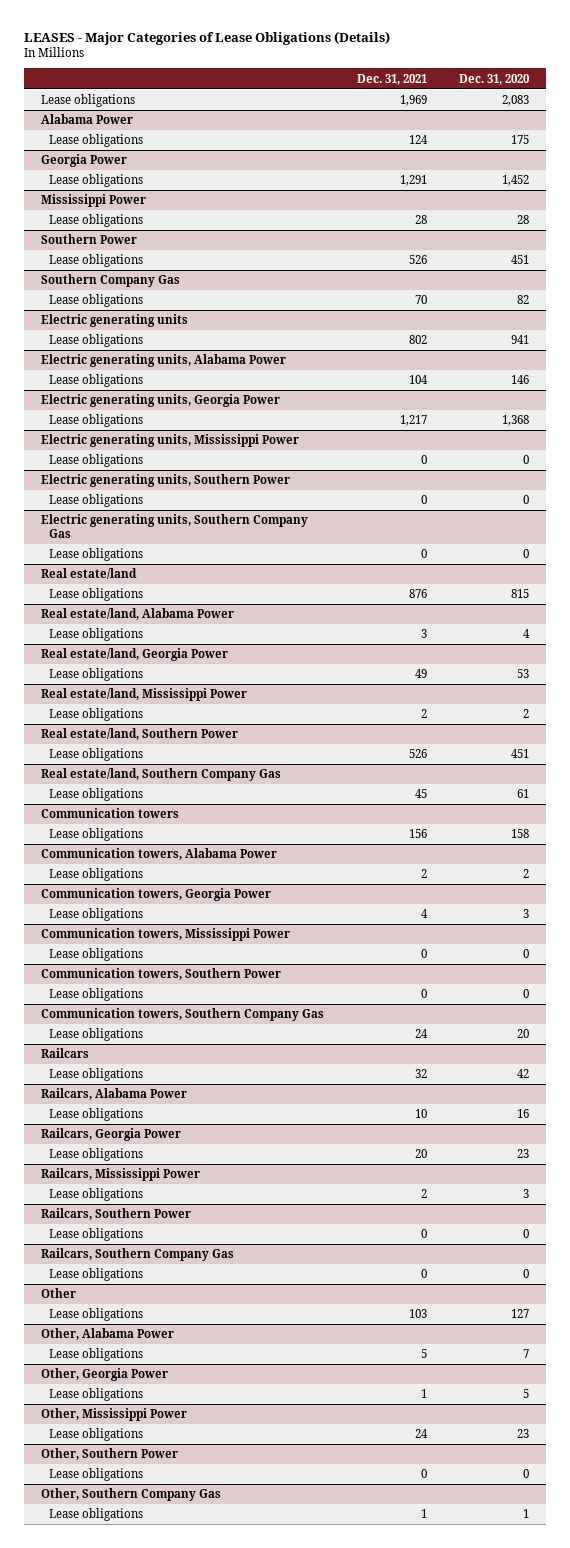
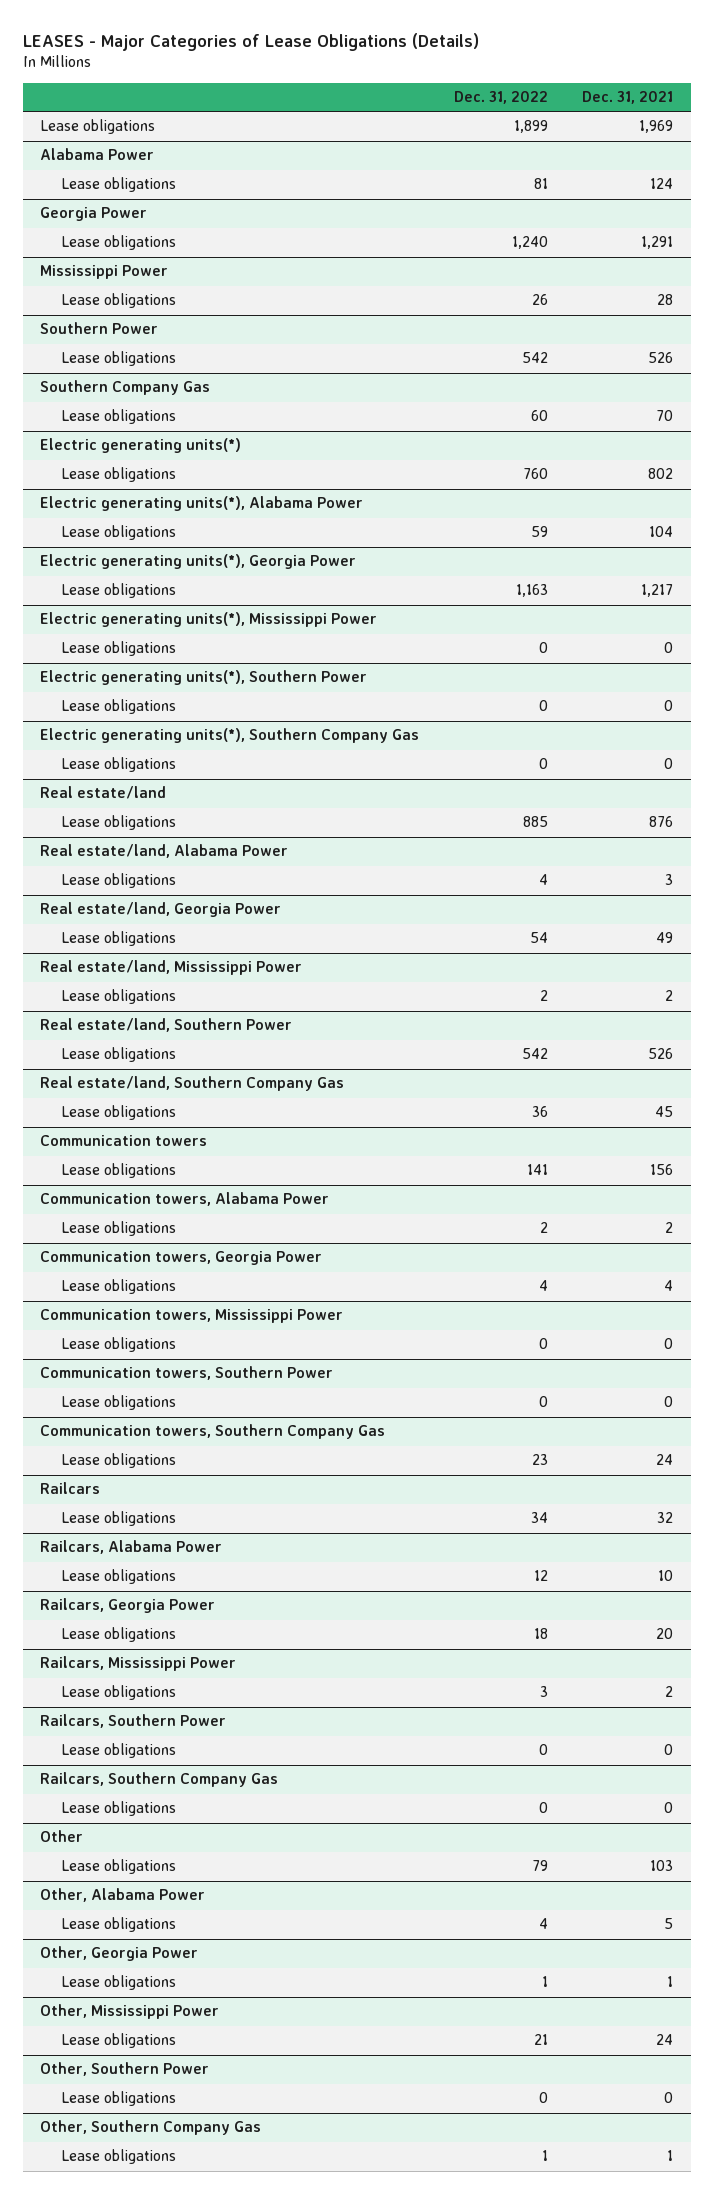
[459,73,531,85] Dec. 31, 2020 -> none
none -> [453,91,548,105] Dec. 31, 2022
[40,314,188,328] Electric generating units -> [40,438,242,454] Electric generating units(*)
[40,354,286,368] Electric generating units, Alabama Power -> [40,496,364,512] Electric generating units(*), Alabama Power
[40,394,280,408] Electric generating units, Georgia Power -> [40,554,357,570] Electric generating units(*), Georgia Power
[40,434,299,448] Electric generating units, Mississippi Power -> [40,612,378,628] Electric generating units(*), Mississippi Power
[40,474,290,488] Electric generating units, Southern Power -> [40,670,368,686] Electric generating units(*), Southern Power
[40,514,308,539] Electric generating units, Southern Company Gas -> [40,728,420,744] Electric generating units(*), Southern Company Gas

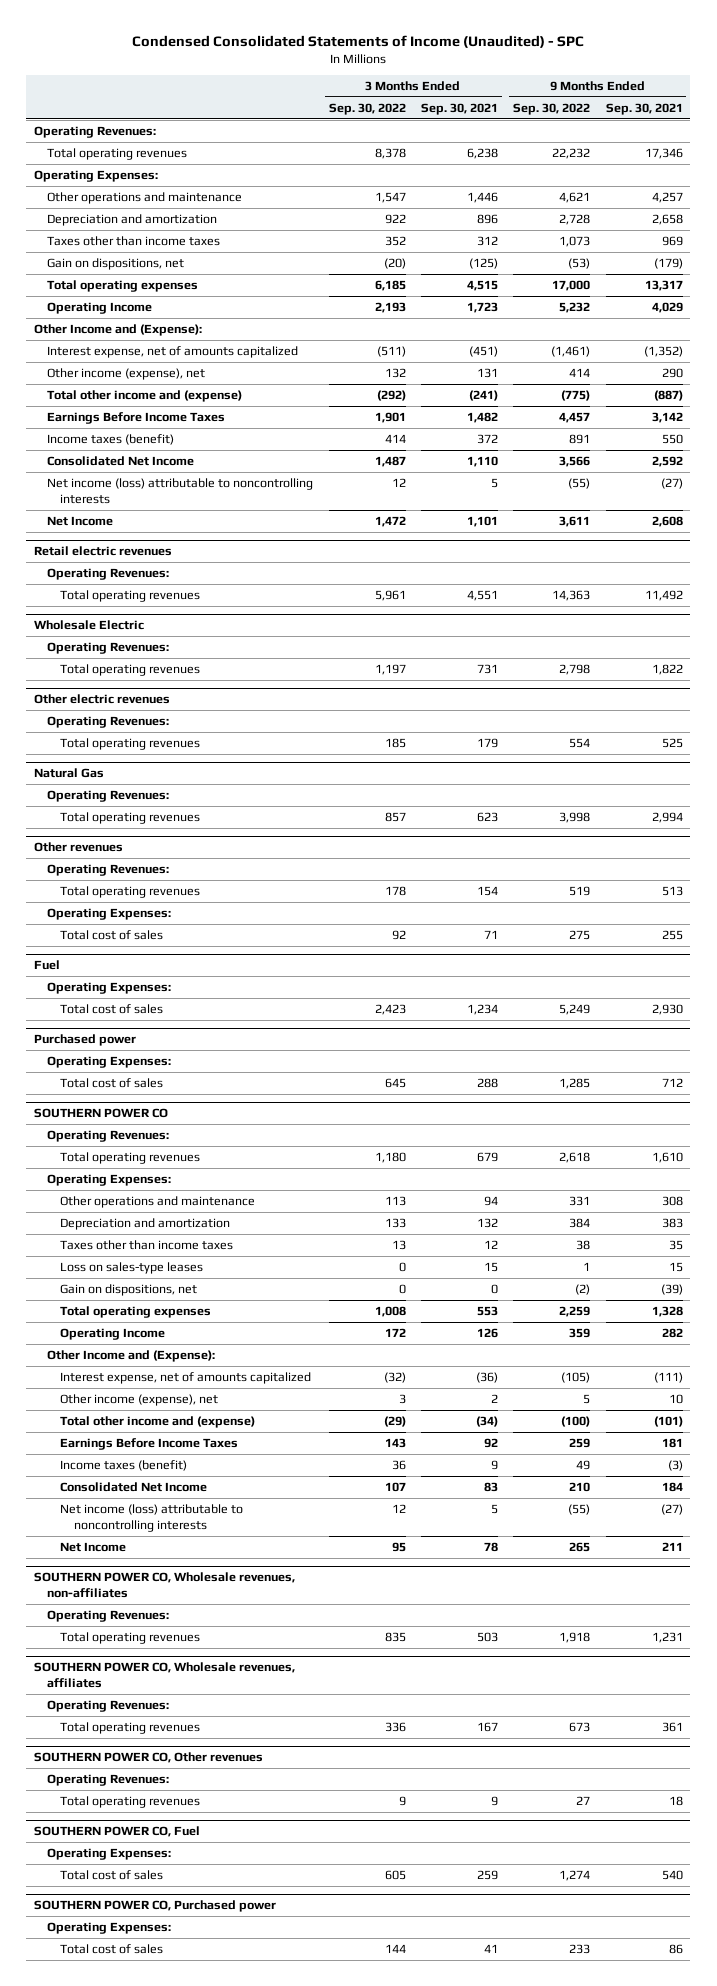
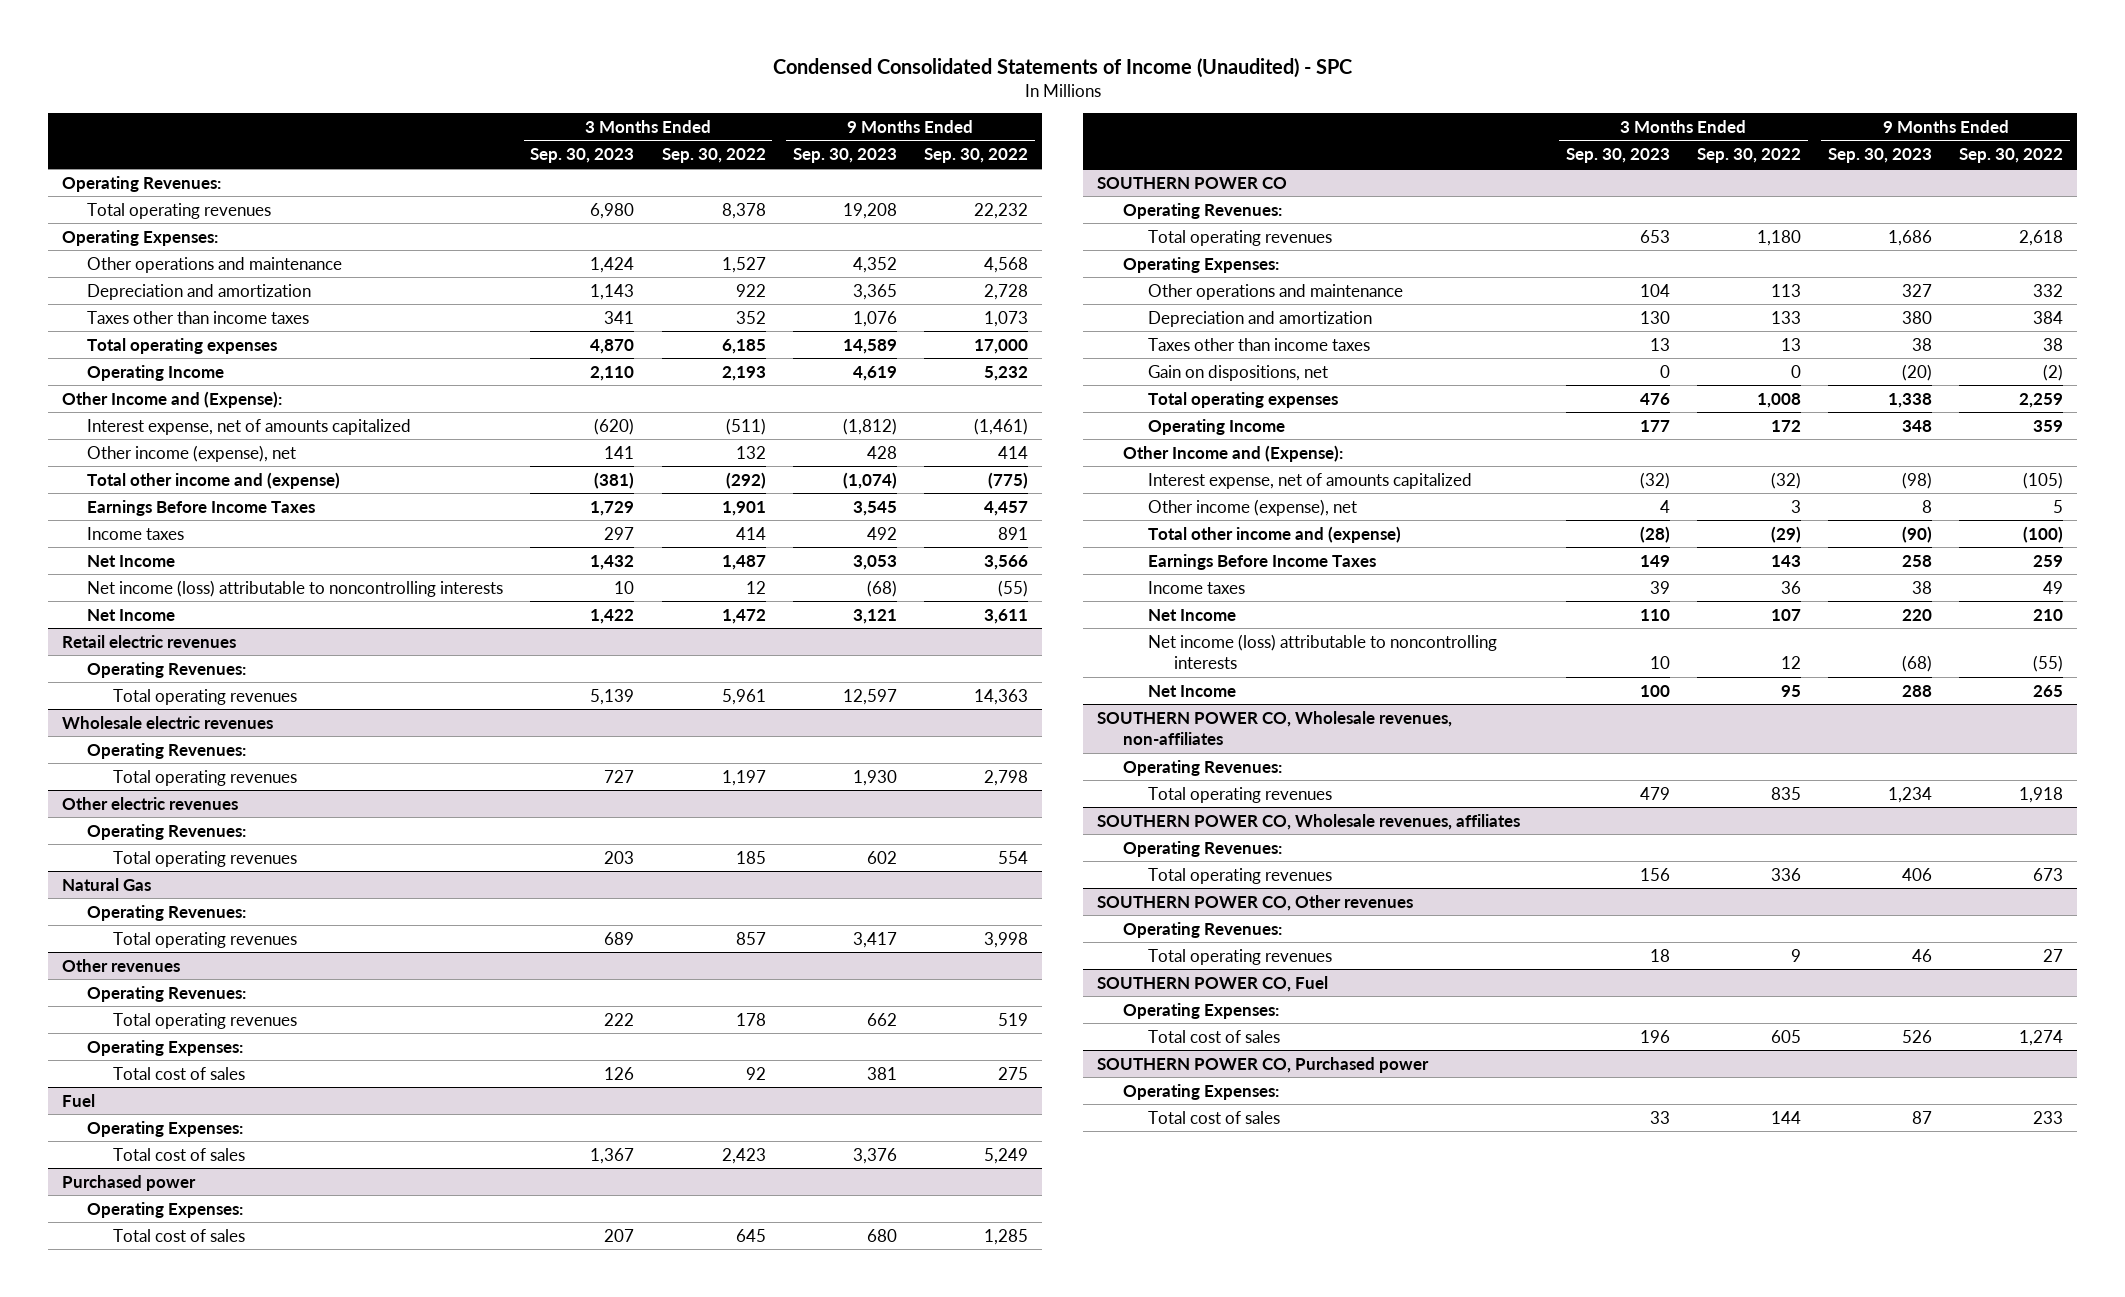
[420,102,498,115] Sep. 30, 2021 -> none
[605,102,683,115] Sep. 30, 2021 -> none
none -> [530,148,635,164] Sep. 30, 2023
none -> [792,148,897,164] Sep. 30, 2023
[374,191,406,203] 1,547 -> [721,256,766,273] 1,527
[559,191,591,203] 4,621 -> [983,256,1028,273] 4,568
[47,257,185,270] Gain on dispositions, net -> none
[47,433,175,445] Income taxes (benefit) -> [87,526,185,540] Income taxes
[47,455,195,466] Consolidated Net Income -> [87,554,176,567] Net Income
[34,619,145,630] Wholesale Electric -> [61,715,273,729] Wholesale electric revenues
[569,1195,591,1206] 331 -> [2033,283,2064,297] 332
[60,1261,204,1274] Loss on sales-type leases -> none
[60,1459,188,1471] Income taxes (benefit) -> [1148,580,1246,594] Income taxes
[60,1481,208,1492] Consolidated Net Income -> [1148,608,1237,621] Net Income

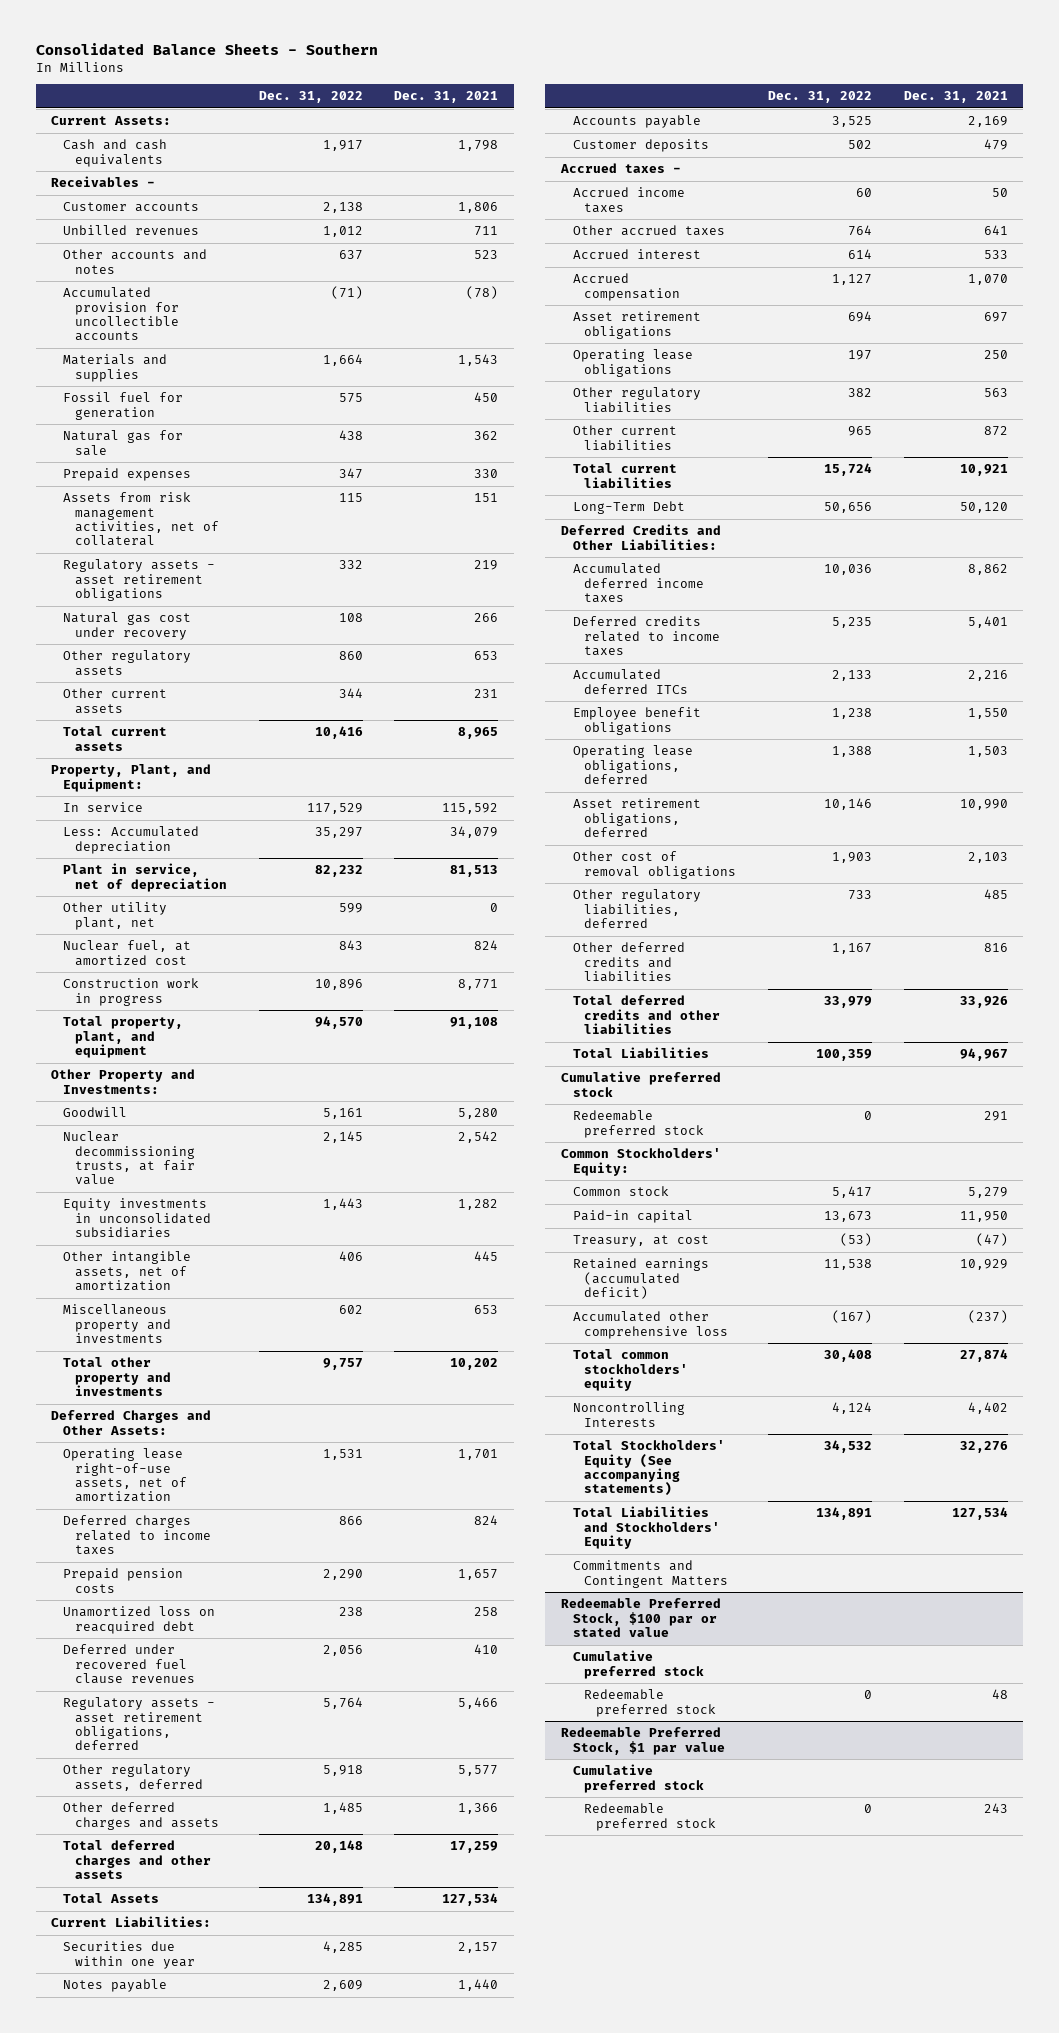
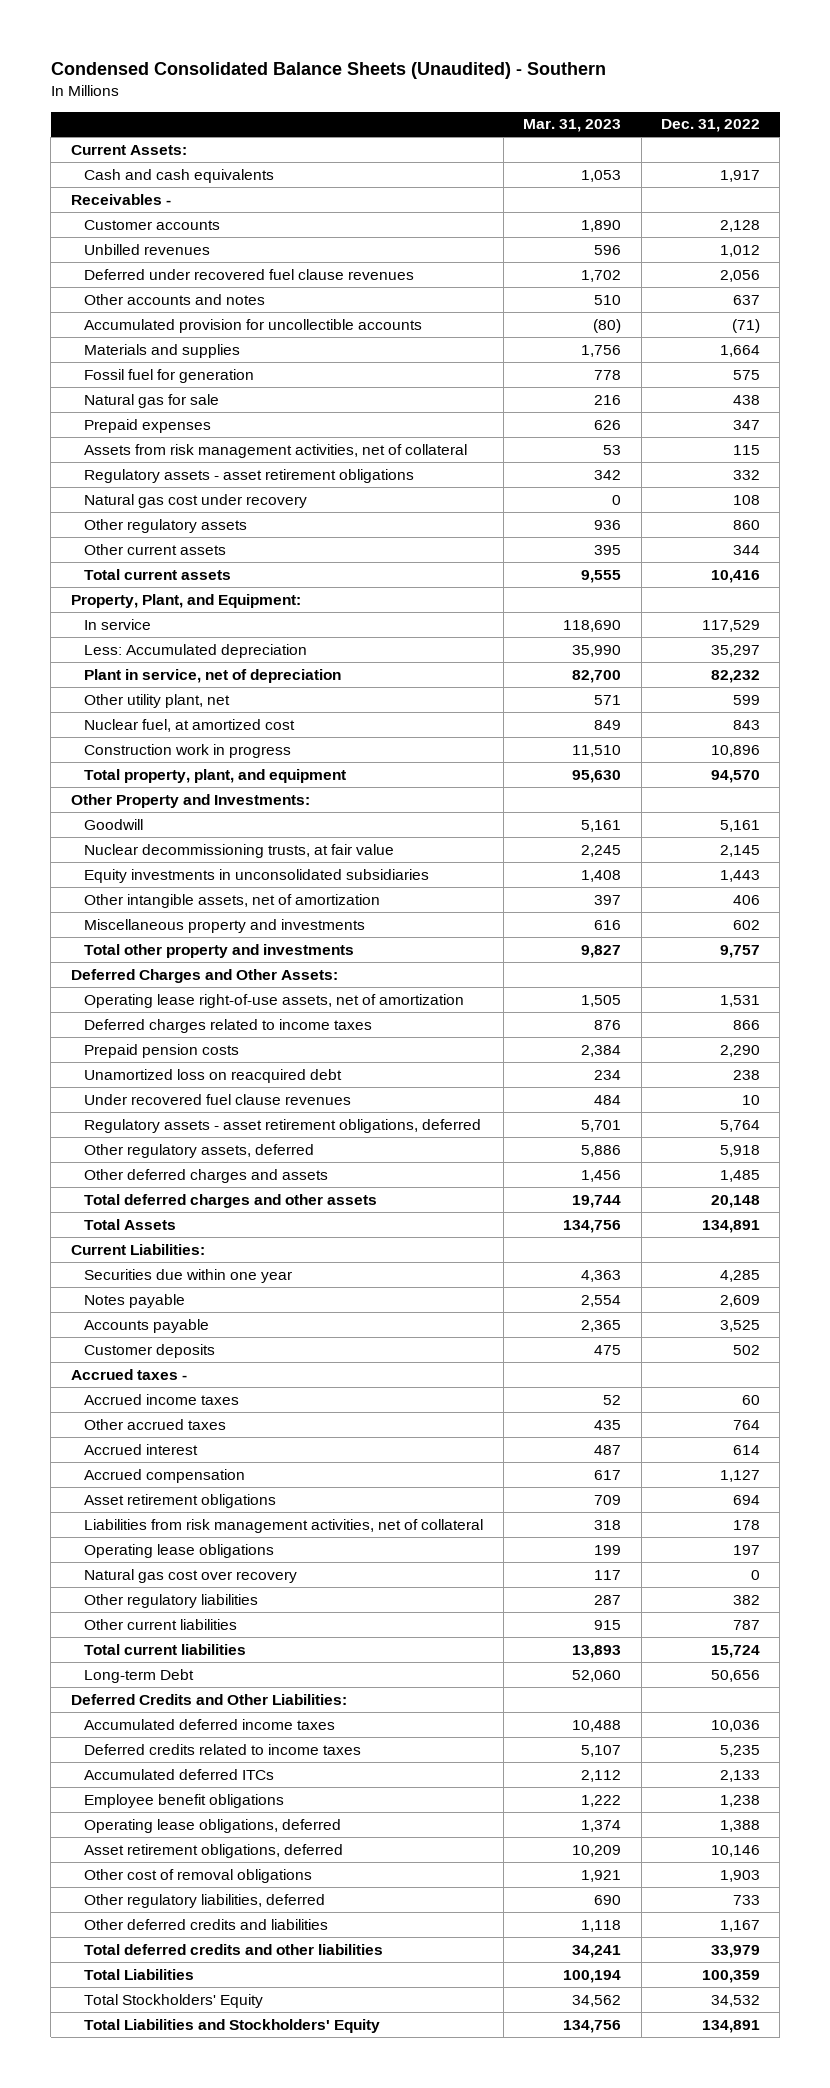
[35,42,378,55] Consolidated Balance Sheets - Southern -> [50,61,606,79] Condensed Consolidated Balance Sheets (Unaudited) - Southern
[394,91,499,104] Dec. 31, 2021 -> none
none -> [523,119,622,133] Mar. 31, 2023
[322,202,363,214] 2,138 -> [719,219,760,232] 2,128
[63,1644,196,1684] Deferred under recovered fuel clause revenues -> [84,268,415,280] Deferred under recovered fuel clause revenues
none -> [84,1093,352,1105] Under recovered fuel clause revenues
none -> [84,1518,484,1533] Liabilities from risk management activities, net of collateral
none -> [84,1568,298,1583] Natural gas cost over recovery
[847,426,872,437] 965 -> [732,1619,760,1630] 787
[572,501,685,515] Long-Term Debt -> [84,1668,195,1683] Long-term Debt
[560,1071,721,1097] Cumulative preferred stock -> none
[572,1110,705,1138] Redeemable preferred stock -> none
[560,1148,721,1176] Common Stockholders' Equity: -> none
[572,1186,669,1197] Common stock -> none
[572,1210,693,1224] Paid-in capital -> none
[572,1235,709,1248] Treasury, at cost -> none
[572,1258,709,1299] Retained earnings (accumulated deficit) -> none
[572,1311,729,1339] Accumulated other comprehensive loss -> none
[572,1349,689,1391] Total common stockholders' equity -> none
[572,1402,685,1427] Noncontrolling Interests -> none
[572,1440,725,1497] Total Stockholders' Equity (See accompanying statements) -> [84,1993,264,2008] Total Stockholders' Equity
[572,1560,729,1588] Commitments and Contingent Matters -> none
[560,1598,721,1637] Redeemable Preferred Stock, $100 par or stated value -> none
[572,1650,705,1679] Cumulative preferred stock -> none
[584,1689,717,1717] Redeemable preferred stock -> none
[560,1727,725,1755] Redeemable Preferred Stock, $1 par value -> none
[572,1764,705,1793] Cumulative preferred stock -> none
[584,1803,717,1831] Redeemable preferred stock -> none

